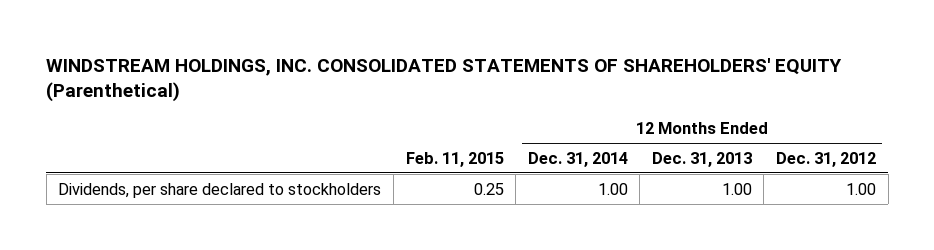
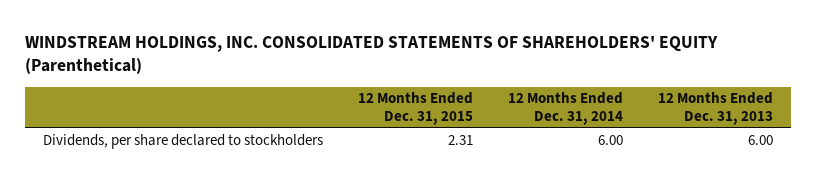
[405,151,504,167] Feb. 11, 2015 -> none
[776,151,877,167] Dec. 31, 2012 -> none
none -> [357,91,473,126] 12 Months Ended Dec. 31, 2015
[597,182,628,195] 1.00 -> [598,135,624,146] 6.00
[721,182,752,195] 1.00 -> [748,135,774,146] 6.00

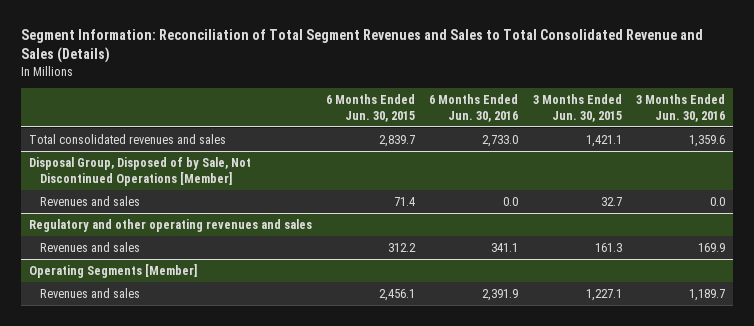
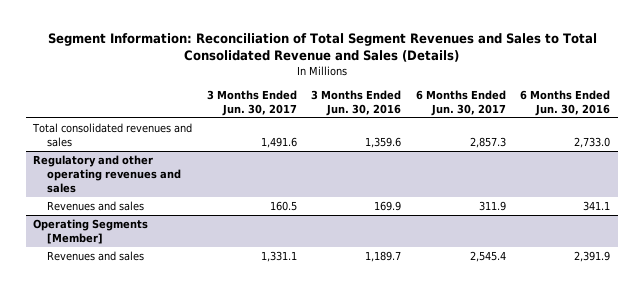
[326,93,416,122] 6 Months Ended Jun. 30, 2015 -> none
[532,93,622,122] 3 Months Ended Jun. 30, 2015 -> none
none -> [206,89,297,116] 3 Months Ended Jun. 30, 2017
none -> [415,89,506,116] 6 Months Ended Jun. 30, 2017
[28,156,251,186] Disposal Group, Disposed of by Sale, Not Discontinued Operations [Member] -> none
[39,195,140,206] Revenues and sales -> none

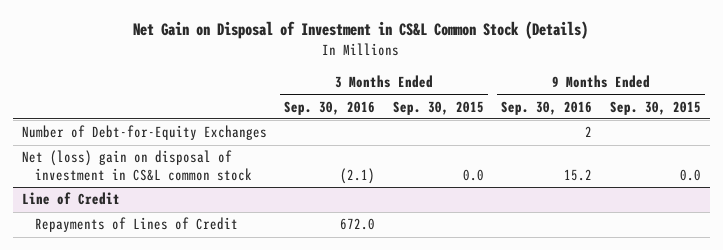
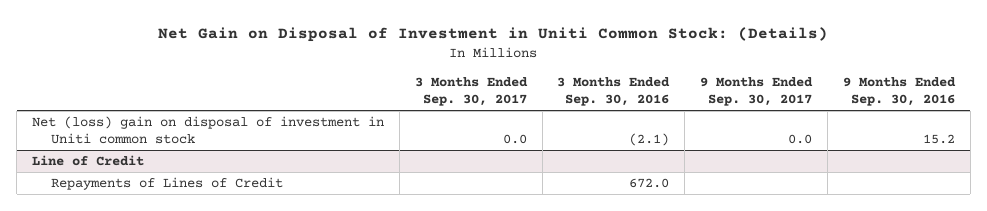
[133,21,589,40] Net Gain on Disposal of Investment in CS&L Common Stock (Details) -> [158,27,829,43] Net Gain on Disposal of Investment in Uniti Common Stock: (Details)
[392,100,484,115] Sep. 30, 2015 -> none
[609,100,701,115] Sep. 30, 2015 -> none
none -> [414,76,528,106] 3 Months Ended Sep. 30, 2017
none -> [700,76,814,106] 9 Months Ended Sep. 30, 2017
[21,125,267,141] Number of Debt-for-Equity Exchanges -> none
[21,150,252,181] Net (loss) gain on disposal of investment in CS&L common stock -> [32,116,385,145] Net (loss) gain on disposal of investment in Uniti common stock

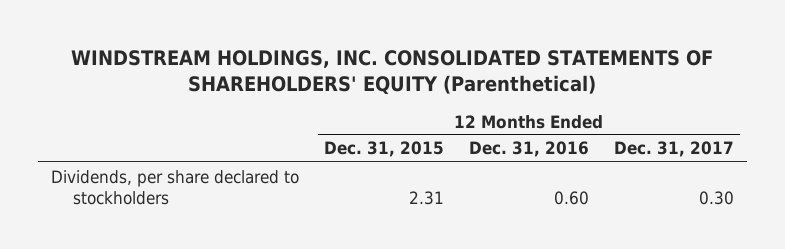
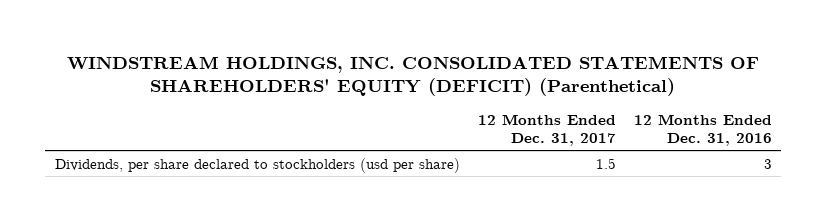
[71,49,714,95] WINDSTREAM HOLDINGS, INC. CONSOLIDATED STATEMENTS OF SHAREHOLDERS' EQUITY (Parenthetical) -> [67,55,760,97] WINDSTREAM HOLDINGS, INC. CONSOLIDATED STATEMENTS OF SHAREHOLDERS' EQUITY (DEFICIT) (Parenthetical)
[323,141,444,158] Dec. 31, 2015 -> none
[50,169,299,205] Dividends, per share declared to stockholders -> [54,157,460,173] Dividends, per share declared to stockholders (usd per share)
[554,190,590,205] 0.60 -> [763,158,772,169] 3
[699,190,735,205] 0.30 -> [595,157,616,169] 1.5

